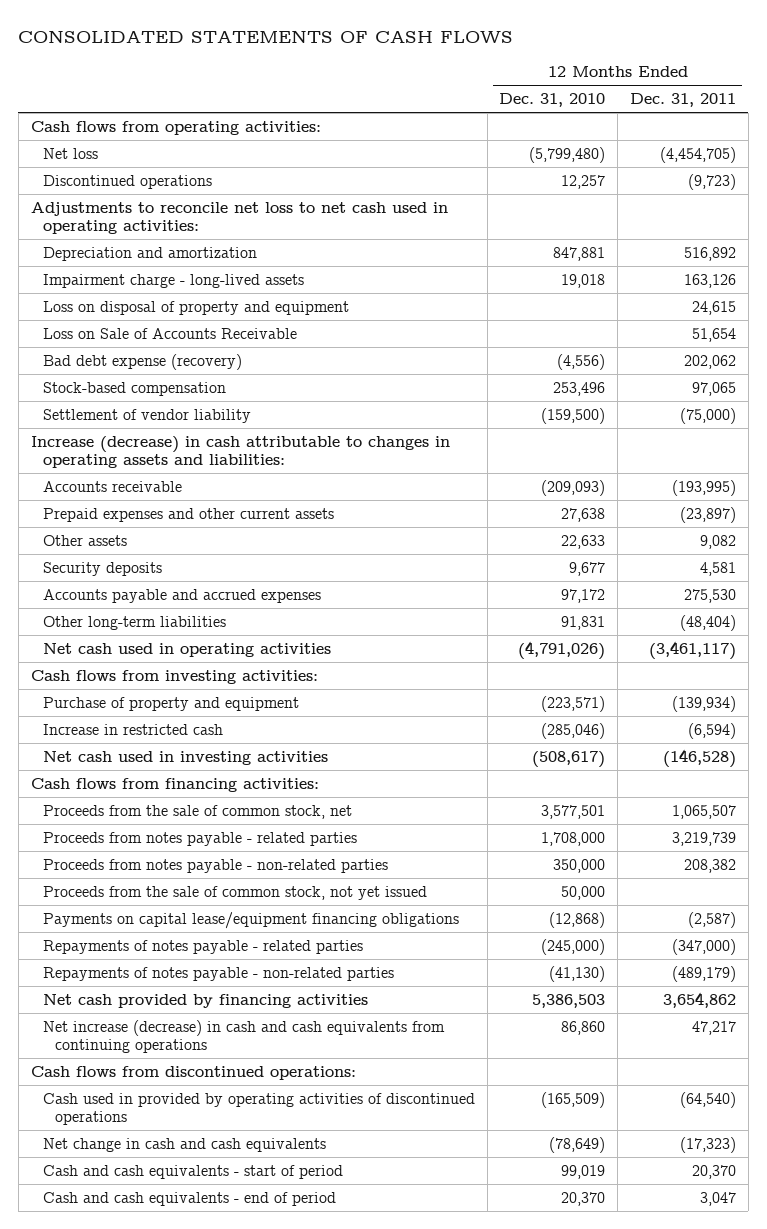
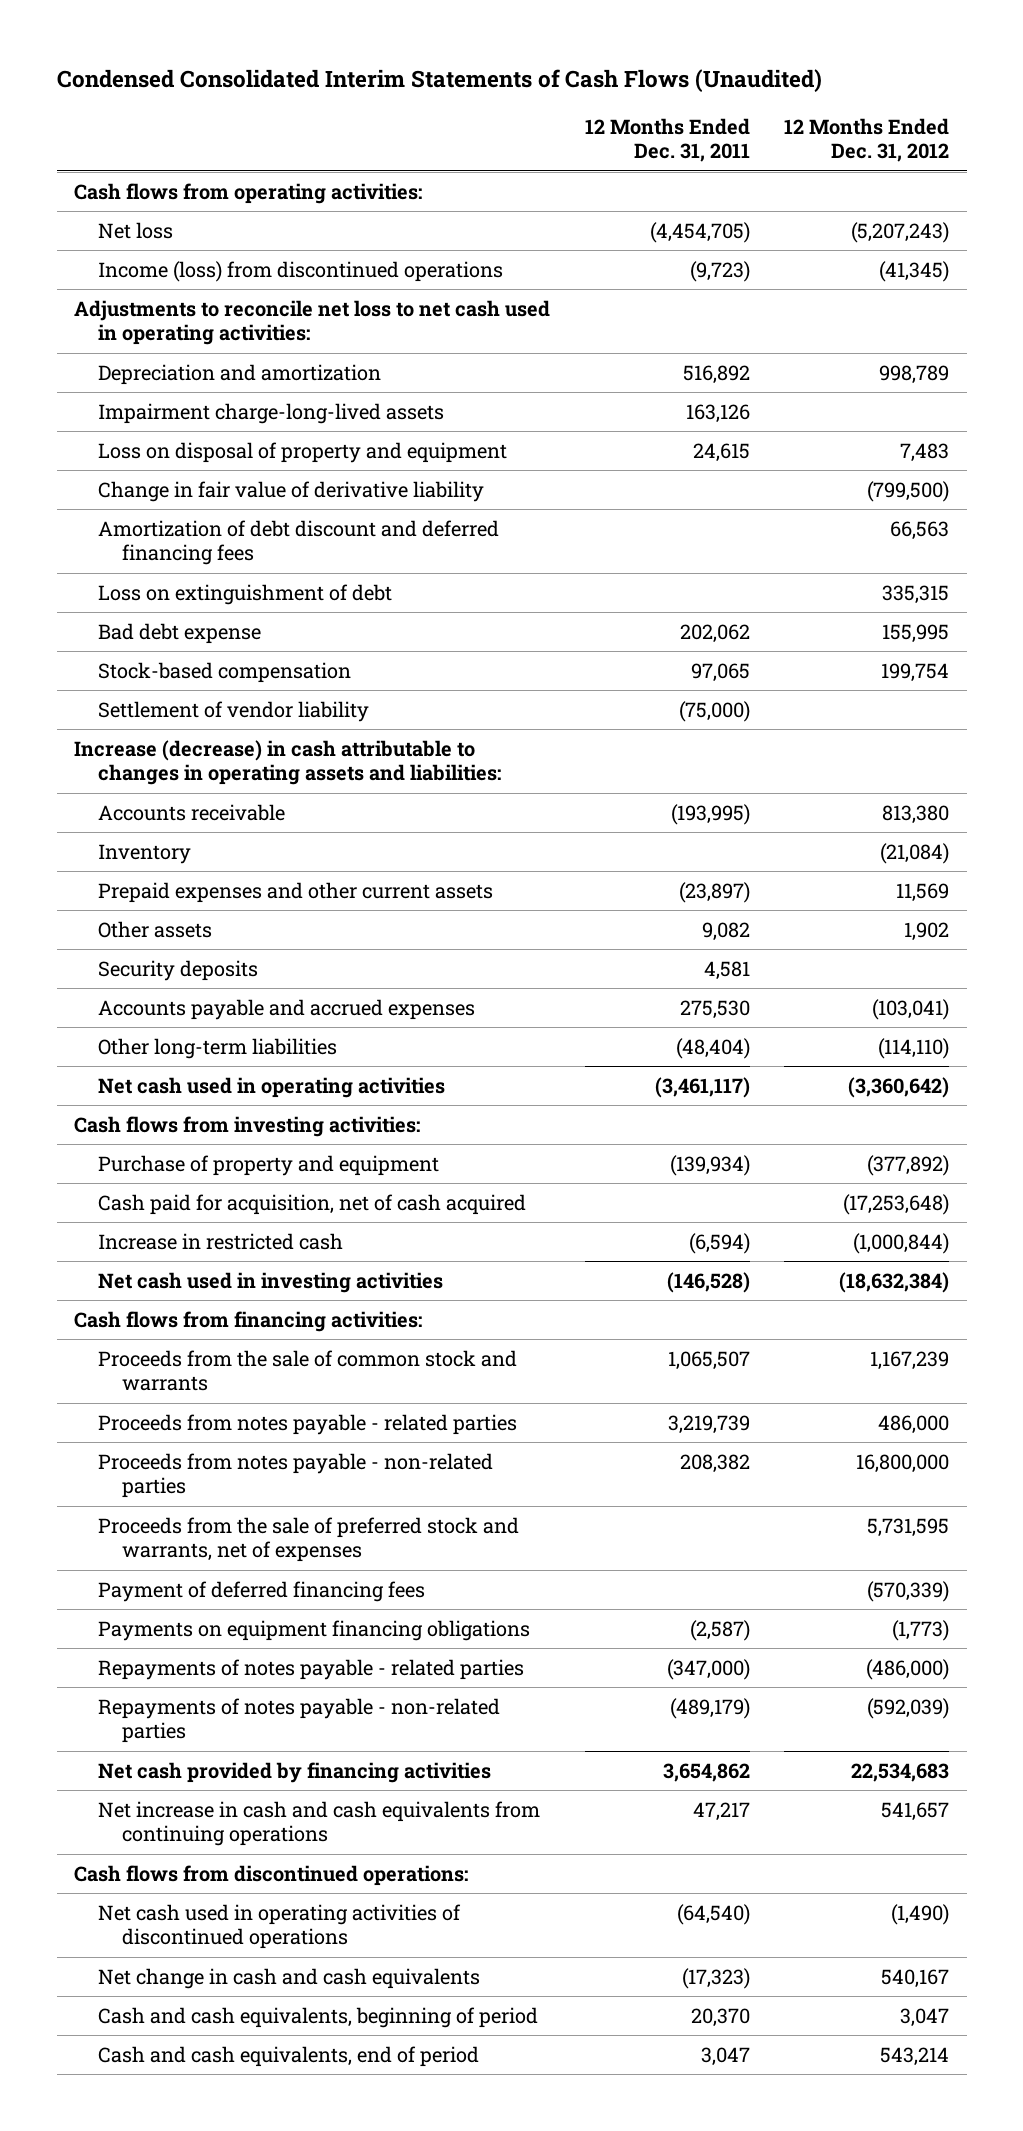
[18,29,514,43] CONSOLIDATED STATEMENTS OF CASH FLOWS -> [56,69,822,93] Condensed Consolidated Interim Statements of Cash Flows (Unaudited)
[499,93,606,108] Dec. 31, 2010 -> none
none -> [784,117,950,163] 12 Months Ended Dec. 31, 2012
[42,174,212,189] Discontinued operations -> [97,260,503,282] Income (loss) from discontinued operations
[42,273,304,288] Impairment charge - long-lived assets -> [97,402,444,424] Impairment charge-long-lived assets
[42,327,297,339] Loss on Sale of Accounts Receivable -> none
none -> [97,480,484,502] Change in fair value of derivative liability
none -> [97,519,499,566] Amortization of debt discount and deferred financing fees
none -> [97,583,392,605] Loss on extinguishment of debt
[42,353,242,370] Bad debt expense (recovery) -> [97,622,261,644] Bad debt expense
none -> [97,843,191,864] Inventory
none -> [97,1193,526,1215] Cash paid for acquisition, net of cash acquired
[42,804,352,819] Proceeds from the sale of common stock, net -> [97,1349,517,1392] Proceeds from the sale of common stock and warrants
[42,885,427,900] Proceeds from the sale of common stock, not yet issued -> none
none -> [97,1516,519,1563] Proceeds from the sale of preferred stock and warrants, net of expenses
none -> [97,1580,425,1602] Payment of deferred financing fees
[42,911,459,929] Payments on capital lease/equipment financing obligations -> [97,1619,530,1641] Payments on equipment financing obligations
[42,1019,445,1054] Net increase (decrease) in cash and cash equivalents from continuing operations -> [97,1800,540,1847] Net increase in cash and cash equivalents from continuing operations
[42,1092,475,1126] Cash used in provided by operating activities of discontinued operations -> [97,1903,461,1950] Net cash used in operating activities of discontinued operations
[42,1164,343,1179] Cash and cash equivalents - start of period -> [97,2006,538,2028] Cash and cash equivalents, beginning of period
[42,1191,336,1206] Cash and cash equivalents - end of period -> [97,2045,479,2067] Cash and cash equivalents, end of period

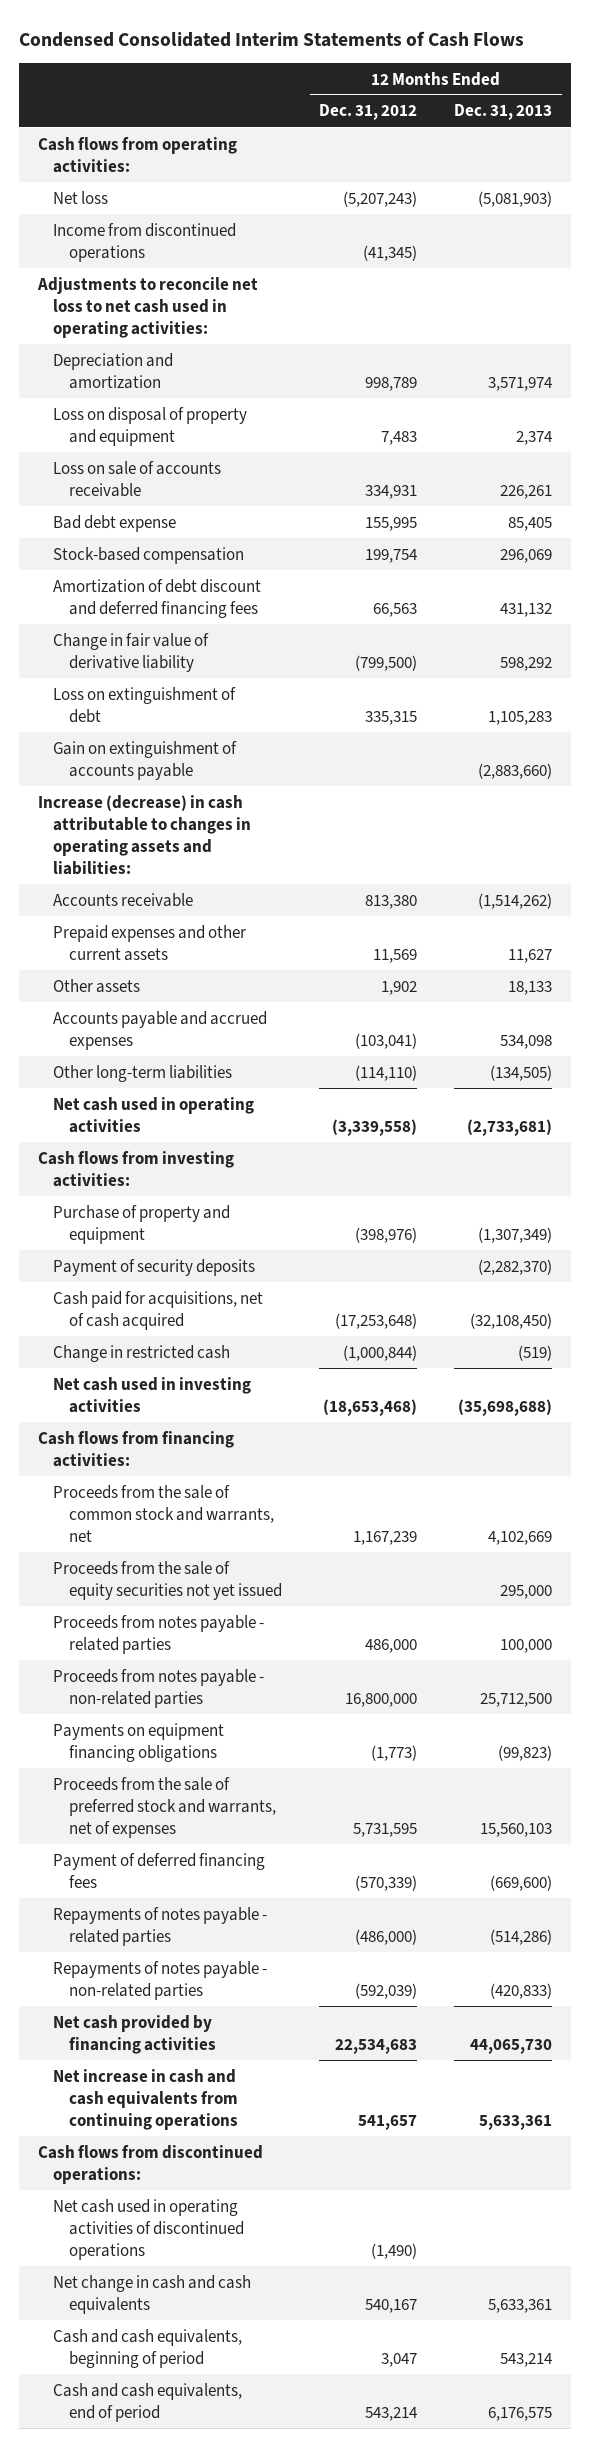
[56,69,822,93] Condensed Consolidated Interim Statements of Cash Flows (Unaudited) -> [19,30,525,47] Condensed Consolidated Interim Statements of Cash Flows
[584,117,750,163] 12 Months Ended Dec. 31, 2011 -> none
none -> [454,104,553,121] Dec. 31, 2013
[97,260,503,282] Income (loss) from discontinued operations -> [53,222,237,262] Income from discontinued operations
[97,402,444,424] Impairment charge-long-lived assets -> none
none -> [53,460,222,497] Loss on sale of accounts receivable
[97,700,369,722] Settlement of vendor liability -> none
[97,519,499,566] Amortization of debt discount and deferred financing fees -> [53,578,262,618] Amortization of debt discount and deferred financing fees
[97,480,484,502] Change in fair value of derivative liability -> [53,632,210,672] Change in fair value of derivative liability
[97,583,392,605] Loss on extinguishment of debt -> [53,686,237,723] Loss on extinguishment of debt
none -> [53,740,238,780] Gain on extinguishment of accounts payable
[97,843,191,864] Inventory -> none
[97,959,258,981] Security deposits -> none
[848,1076,950,1098] (3,360,642) -> [331,1118,417,1136] (3,339,558)
[867,1154,950,1176] (377,892) -> [354,1226,417,1243] (398,976)
none -> [53,1258,256,1276] Payment of security deposits
[97,1193,526,1215] Cash paid for acquisition, net of cash acquired -> [53,1290,264,1330] Cash paid for acquisitions, net of cash acquired
[97,1232,343,1250] Increase in restricted cash -> [53,1344,231,1362] Change in restricted cash
[839,1271,950,1293] (18,632,384) -> [322,1398,417,1416] (18,653,468)
[97,1349,517,1392] Proceeds from the sale of common stock and warrants -> [53,1484,274,1542] Proceeds from the sale of common stock and warrants, net
none -> [53,1560,282,1600] Proceeds from the sale of equity securities not yet issued
[97,1619,530,1641] Payments on equipment financing obligations -> [53,1722,225,1762] Payments on equipment financing obligations

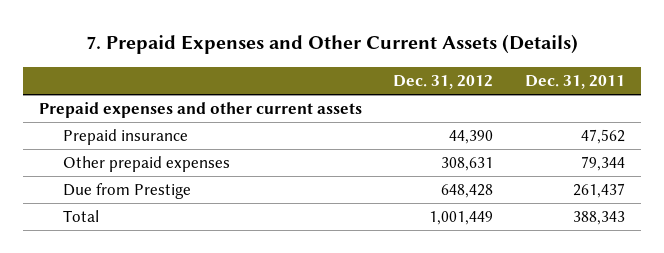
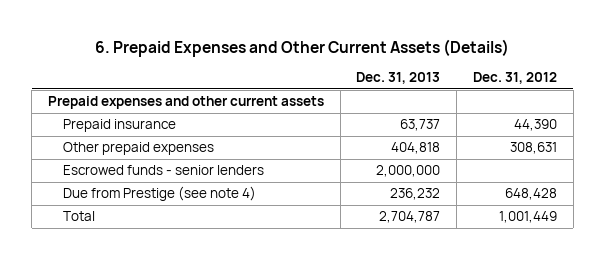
[85,34,578,55] 7. Prepaid Expenses and Other Current Assets (Details) -> [95,38,510,57] 6. Prepaid Expenses and Other Current Assets (Details)
[525,74,626,89] Dec. 31, 2011 -> none
none -> [356,72,441,85] Dec. 31, 2013
none -> [63,165,265,176] Escrowed funds - senior lenders
[63,183,192,200] Due from Prestige -> [63,186,257,202] Due from Prestige (see note 4)

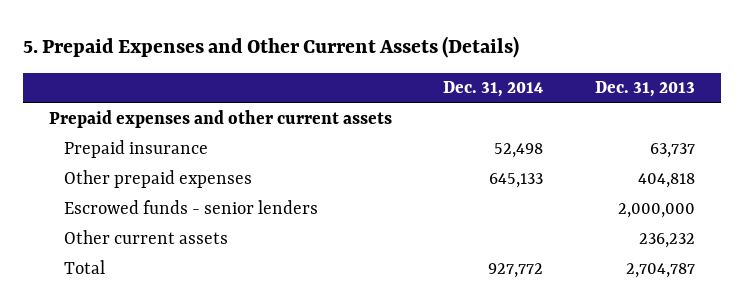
[95,38,510,57] 6. Prepaid Expenses and Other Current Assets (Details) -> [22,36,519,59] 5. Prepaid Expenses and Other Current Assets (Details)
[472,72,557,85] Dec. 31, 2012 -> none
none -> [443,81,544,98] Dec. 31, 2014
[63,186,257,202] Due from Prestige (see note 4) -> [64,230,229,245] Other current assets

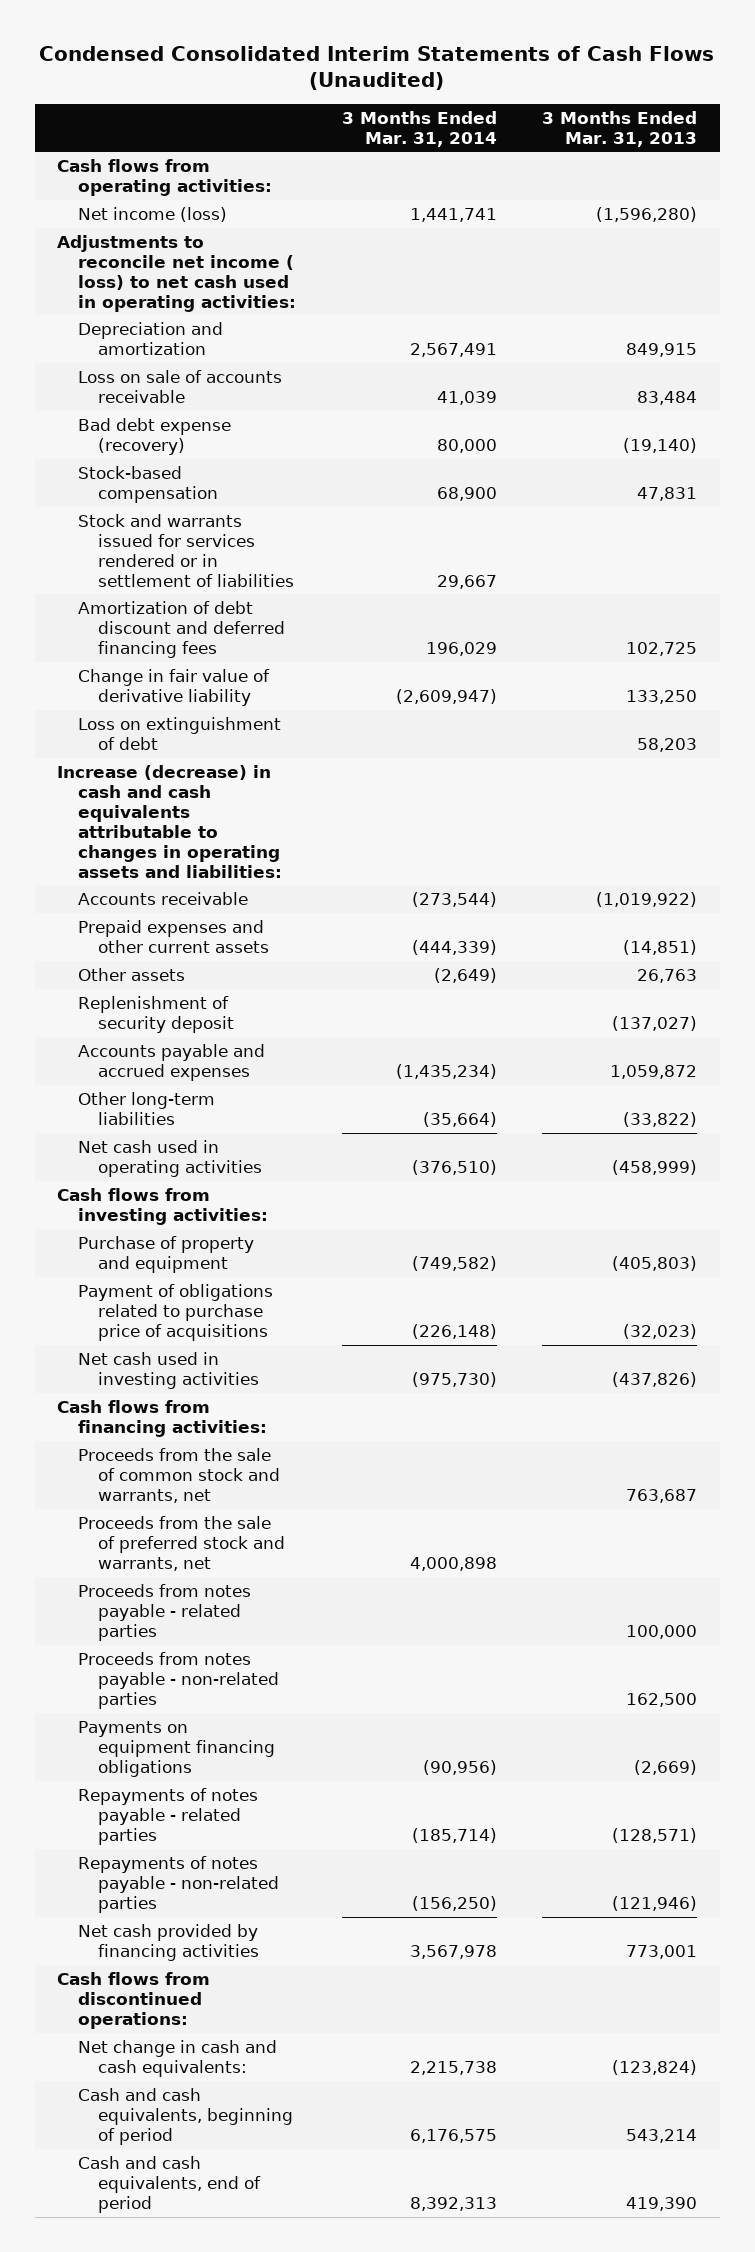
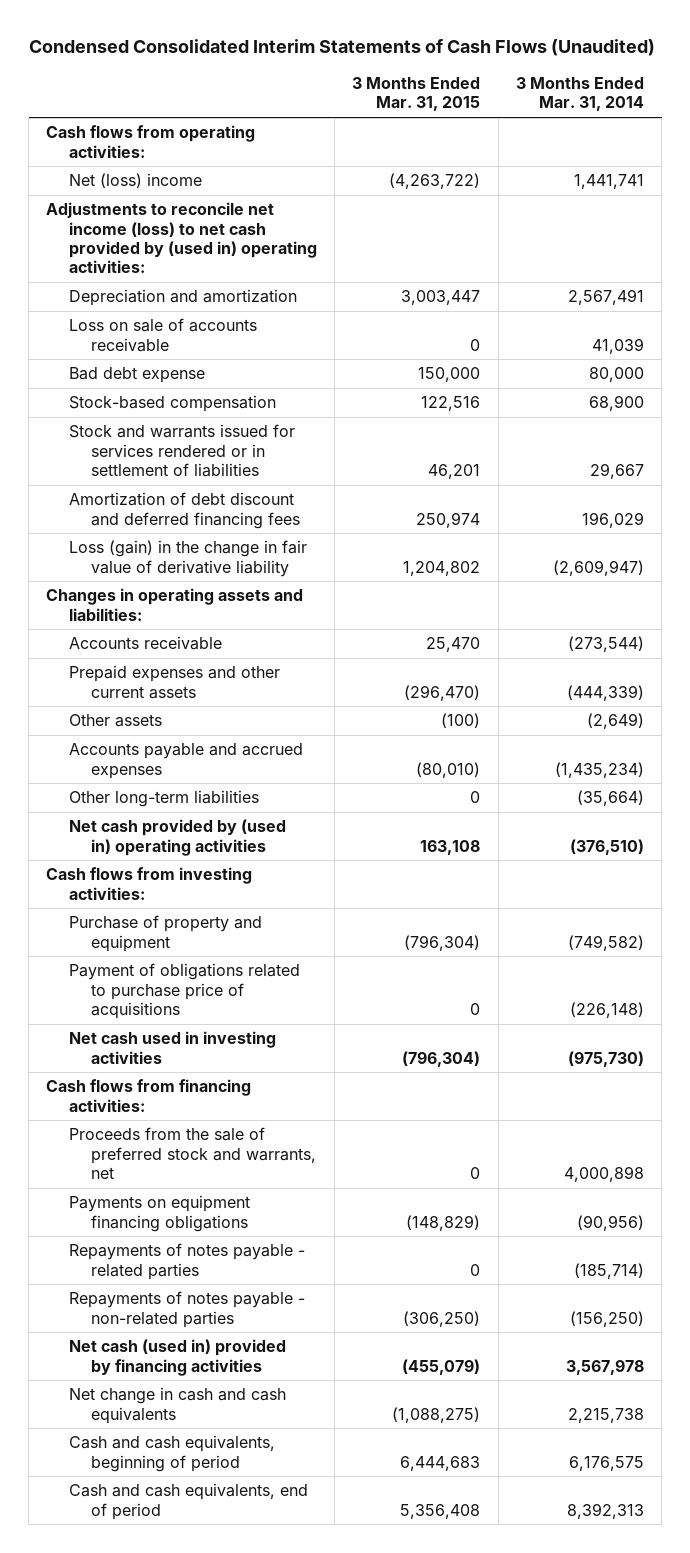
[542,110,698,147] 3 Months Ended Mar. 31, 2013 -> none
none -> [352,77,481,112] 3 Months Ended Mar. 31, 2015
[77,206,227,222] Net income (loss) -> [68,173,202,189] Net (loss) income
[57,234,296,312] Adjustments to reconcile net income ( loss) to net cash used in operating activities: -> [46,202,317,274] Adjustments to reconcile net income (loss) to net cash provided by (used in) operating activities:
[77,417,231,455] Bad debt expense (recovery) -> [68,367,205,384] Bad debt expense
[77,716,281,750] Loss on extinguishment of debt -> none
[77,668,270,706] Change in fair value of derivative liability -> [68,540,307,577] Loss (gain) in the change in fair value of derivative liability
[57,764,282,878] Increase (decrease) in cash and cash equivalents attributable to changes in operating assets and liabilities: -> [46,588,304,621] Changes in operating assets and liabilities:
[77,995,235,1033] Replenishment of security deposit -> none
[77,1139,263,1177] Net cash used in operating activities -> [68,819,286,856] Net cash provided by (used in) operating activities
[77,1447,281,1503] Proceeds from the sale of common stock and warrants, net -> none
[77,1583,251,1641] Proceeds from notes payable - related parties -> none
[77,1651,280,1709] Proceeds from notes payable - non-related parties -> none
[57,1971,211,2029] Cash flows from discontinued operations: -> none
[77,1923,260,1961] Net cash provided by financing activities -> [68,1339,286,1376] Net cash (used in) provided by financing activities
[77,2039,277,2077] Net change in cash and cash equivalents: -> [68,1387,286,1424] Net change in cash and cash equivalents

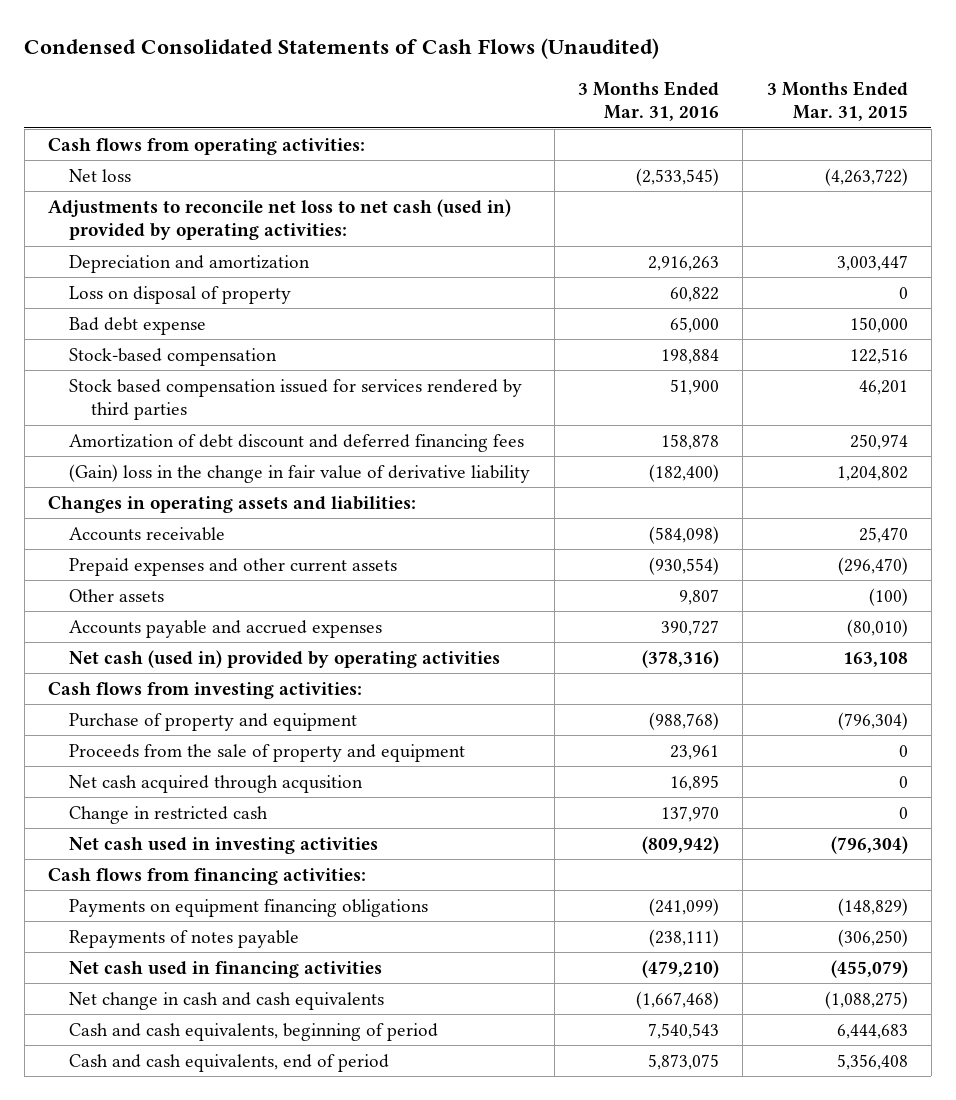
[28,39,655,57] Condensed Consolidated Interim Statements of Cash Flows (Unaudited) -> [24,37,660,59] Condensed Consolidated Statements of Cash Flows (Unaudited)
[515,77,644,112] 3 Months Ended Mar. 31, 2014 -> none
none -> [577,80,719,122] 3 Months Ended Mar. 31, 2016
[68,173,202,189] Net (loss) income -> [69,168,132,182] Net loss
[46,202,317,274] Adjustments to reconcile net income (loss) to net cash provided by (used in) operating activities: -> [48,198,512,241] Adjustments to reconcile net loss to net cash (used in) provided by operating activities:
[68,318,257,352] Loss on sale of accounts receivable -> none
none -> [69,285,292,304] Loss on disposal of property
[68,424,295,477] Stock and warrants issued for services rendered or in settlement of liabilities -> [69,378,523,421] Stock based compensation issued for services rendered by third parties
[68,540,307,577] Loss (gain) in the change in fair value of derivative liability -> [69,463,531,483] (Gain) loss in the change in fair value of derivative liability
[68,790,259,808] Other long-term liabilities -> none
[68,819,286,856] Net cash provided by (used in) operating activities -> [69,649,501,668] Net cash (used in) provided by operating activities
none -> [69,743,466,762] Proceeds from the sale of property and equipment
[68,963,300,1019] Payment of obligations related to purchase price of acquisitions -> [69,774,364,793] Net cash acquired through acqusition
none -> [69,805,269,824] Change in restricted cash
[68,1127,317,1179] Proceeds from the sale of preferred stock and warrants, net -> none
[68,1291,305,1328] Repayments of notes payable - non-related parties -> none
[68,1243,305,1280] Repayments of notes payable - related parties -> [69,929,300,948] Repayments of notes payable
[470,1263,481,1276] 0 -> [837,928,908,947] (306,250)
[68,1339,286,1376] Net cash (used in) provided by financing activities -> [69,960,383,978] Net cash used in financing activities

